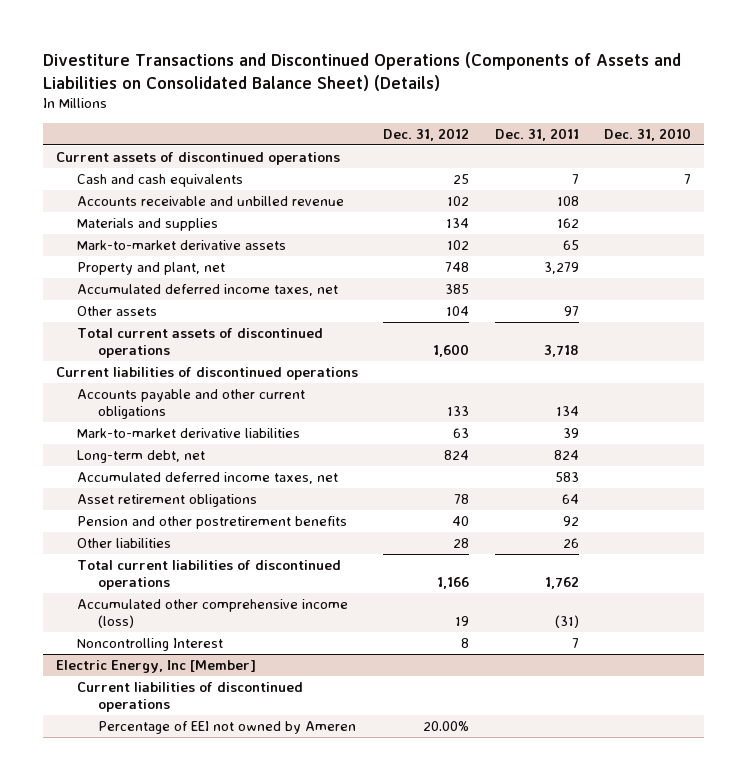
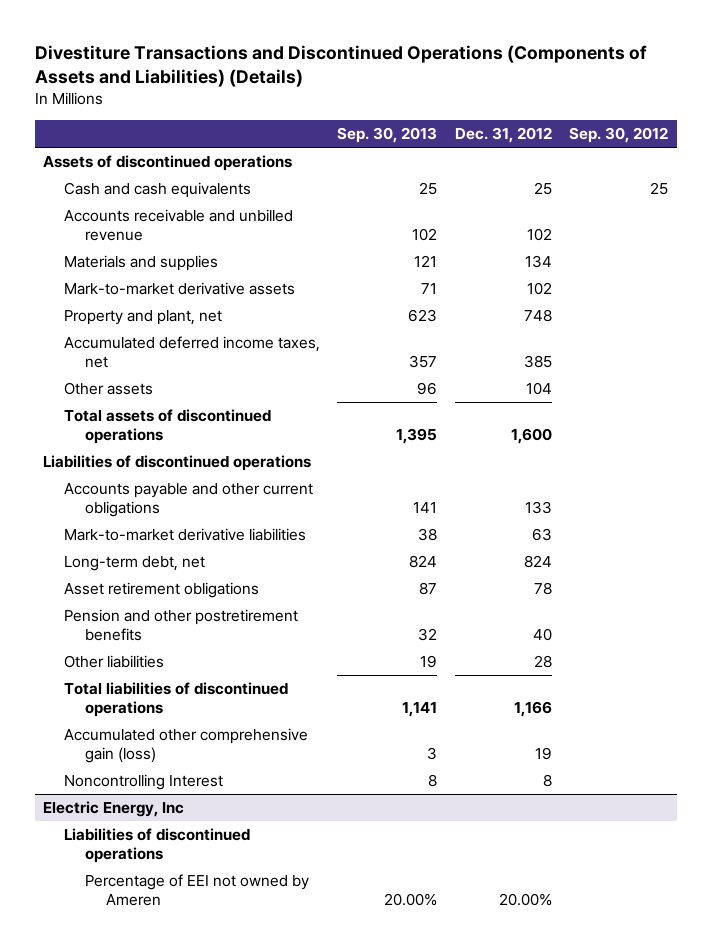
[43,51,682,91] Divestiture Transactions and Discontinued Operations (Components of Assets and Liabilities on Consolidated Balance Sheet) (Details) -> [34,44,647,88] Divestiture Transactions and Discontinued Operations (Components of Assets and Liabilities) (Details)
[494,127,579,141] Dec. 31, 2011 -> none
[604,127,692,141] Dec. 31, 2010 -> none
none -> [337,127,438,144] Sep. 30, 2013
none -> [569,127,669,144] Sep. 30, 2012
[55,151,340,165] Current assets of discontinued operations -> [43,155,293,172] Assets of discontinued operations
[76,327,323,359] Total current assets of discontinued operations -> [64,409,272,444] Total assets of discontinued operations
[55,366,358,380] Current liabilities of discontinued operations -> [43,455,312,472] Liabilities of discontinued operations
[76,471,338,484] Accumulated deferred income taxes, net -> none
[76,559,341,591] Total current liabilities of discontinued operations -> [64,682,289,717] Total liabilities of discontinued operations
[76,598,348,629] Accumulated other comprehensive income (loss) -> [64,728,309,763] Accumulated other comprehensive gain (loss)
[55,659,256,673] Electric Energy, Inc [Member] -> [43,801,185,818] Electric Energy, Inc
[76,681,303,713] Current liabilities of discontinued operations -> [64,828,251,863] Liabilities of discontinued operations

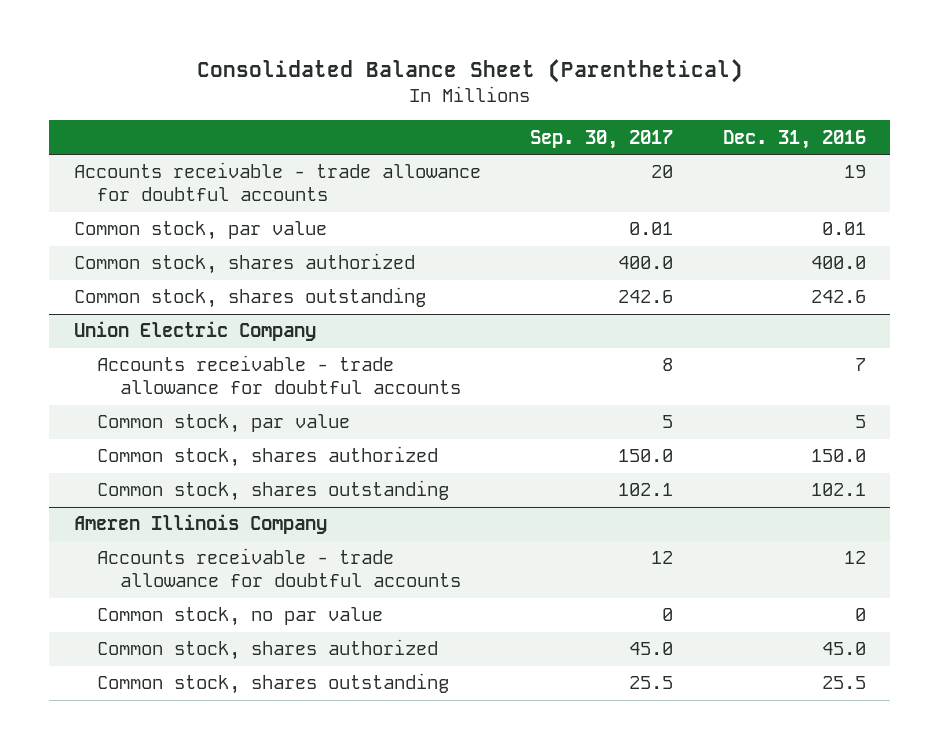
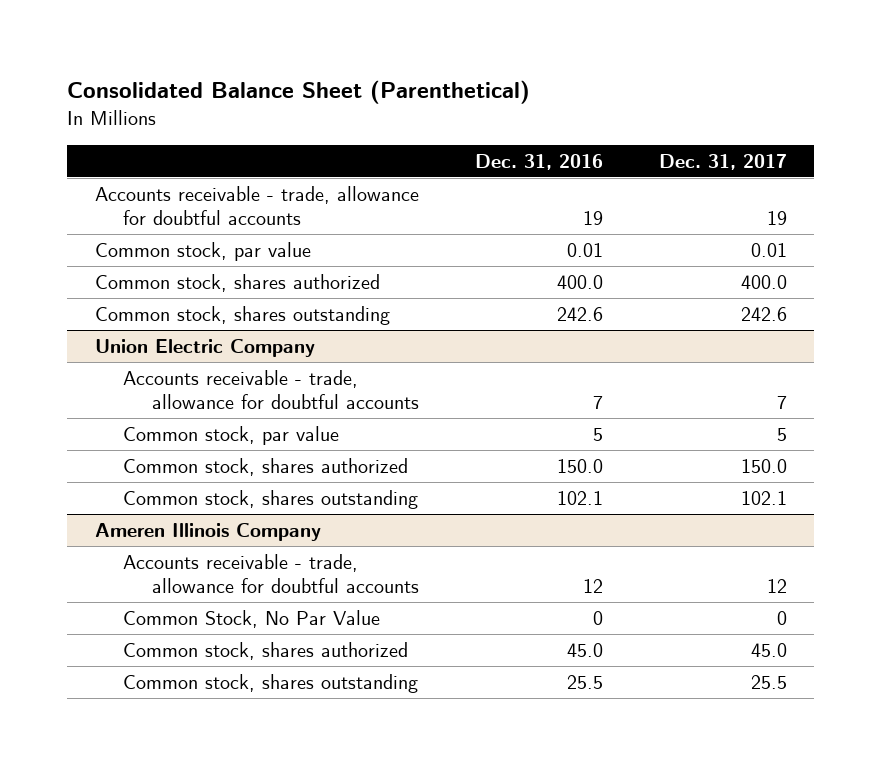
[530,129,674,149] Sep. 30, 2017 -> none
none -> [658,153,787,170] Dec. 31, 2017
[73,162,481,202] Accounts receivable - trade allowance for doubtful accounts -> [95,186,420,225] Accounts receivable - trade, allowance for doubtful accounts
[96,355,462,395] Accounts receivable - trade allowance for doubtful accounts -> [123,370,419,409] Accounts receivable - trade, allowance for doubtful accounts
[96,548,462,588] Accounts receivable - trade allowance for doubtful accounts -> [123,554,419,593] Accounts receivable - trade, allowance for doubtful accounts
[96,607,383,627] Common stock, no par value -> [123,610,381,629] Common Stock, No Par Value

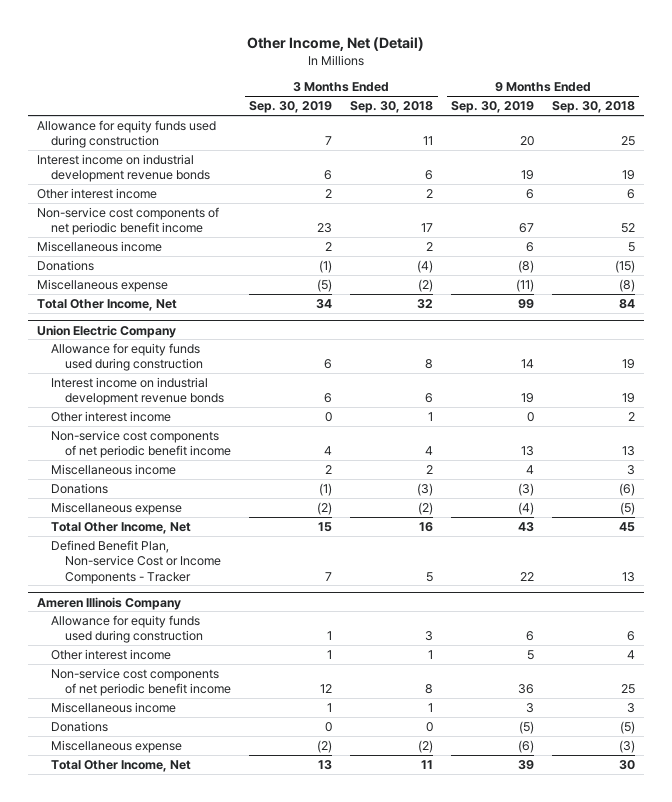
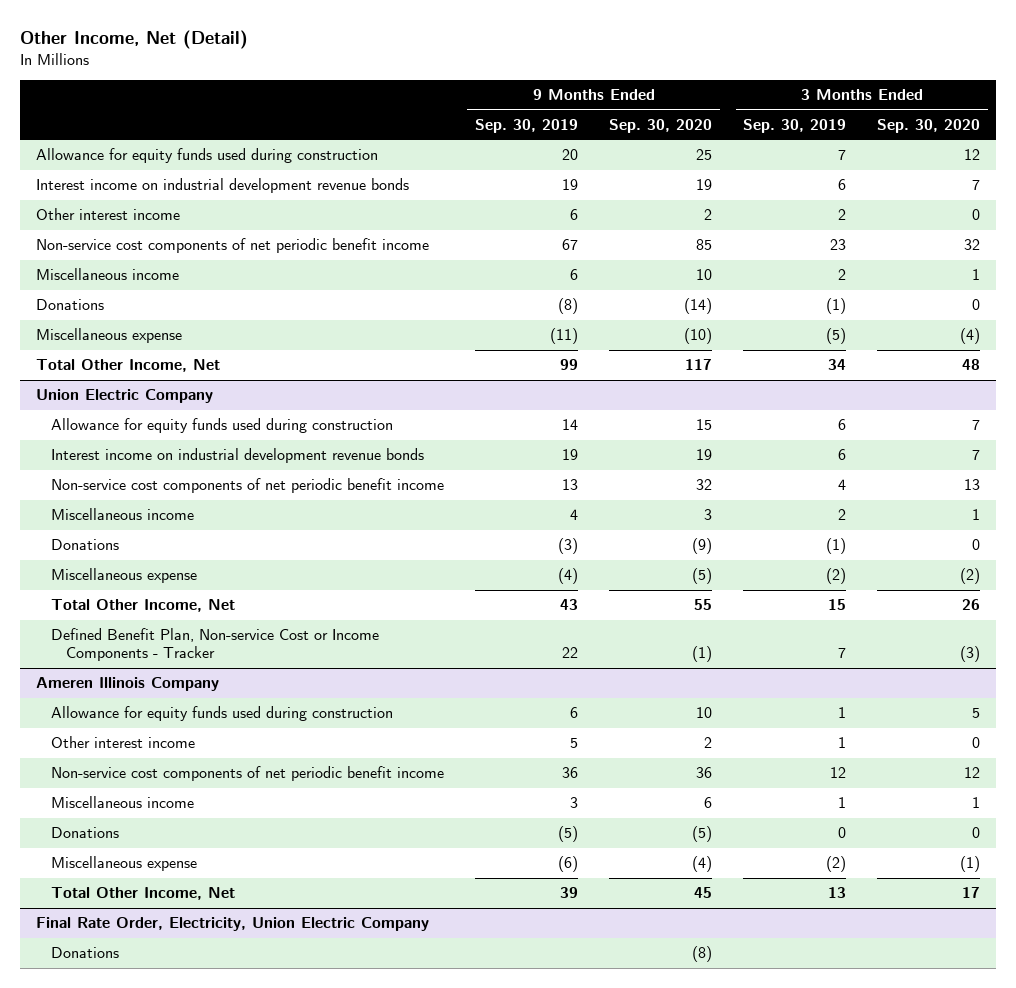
[350,101,434,114] Sep. 30, 2018 -> none
[551,101,635,114] Sep. 30, 2018 -> none
none -> [609,118,713,133] Sep. 30, 2020
none -> [877,118,981,133] Sep. 30, 2020
[51,410,172,422] Other interest income -> none
none -> [35,917,429,932] Final Rate Order, Electricity, Union Electric Company
none -> [51,947,120,959] Donations

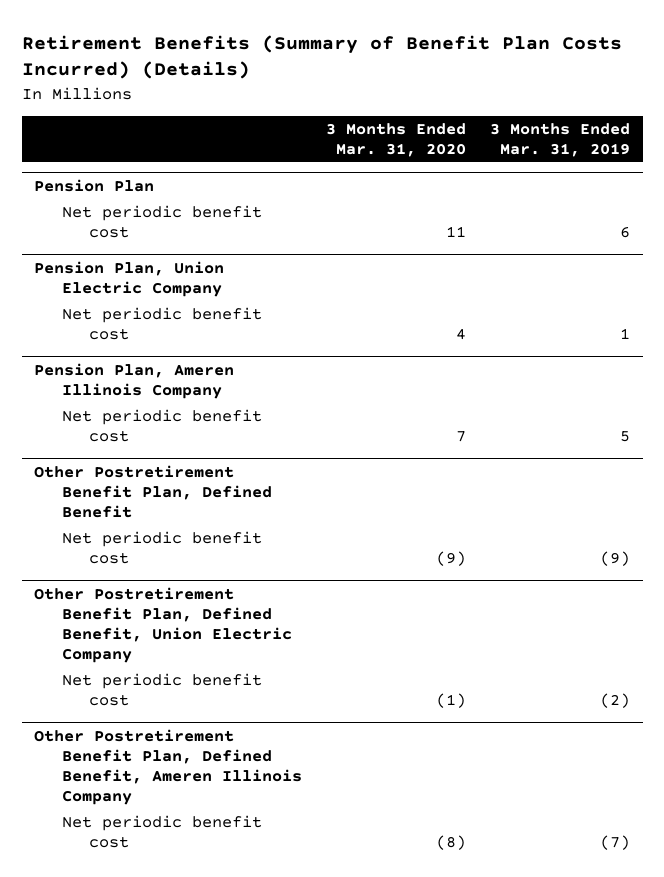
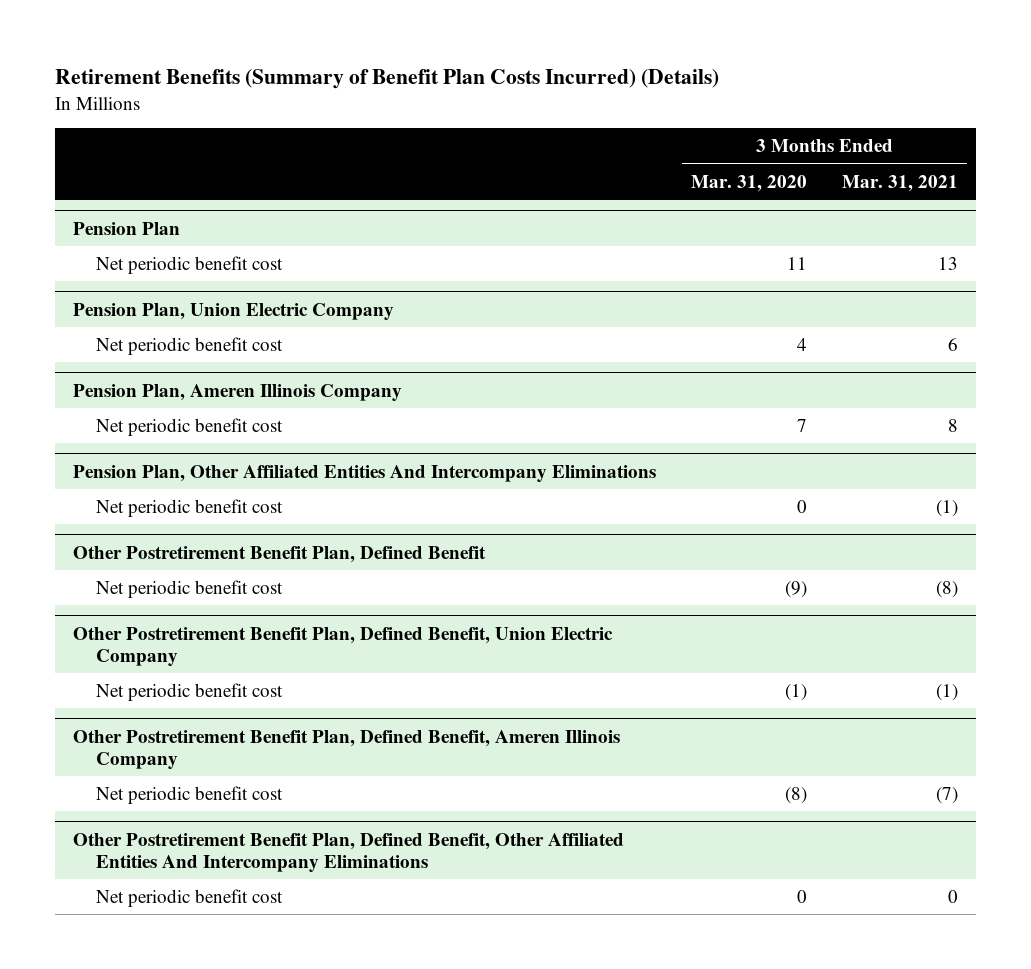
[490,122,631,157] 3 Months Ended Mar. 31, 2019 -> none
none -> [842,174,959,192] Mar. 31, 2021
none -> [72,464,656,482] Pension Plan, Other Affiliated Entities And Intercompany Eliminations
none -> [95,498,283,517] Net periodic benefit cost
none -> [72,832,624,872] Other Postretirement Benefit Plan, Defined Benefit, Other Affiliated Entities And Intercompany Eliminations
none -> [95,888,283,907] Net periodic benefit cost

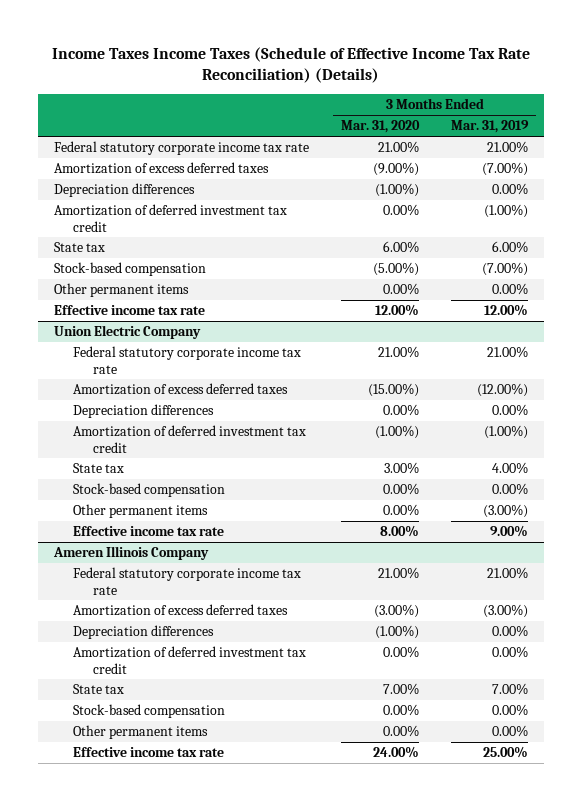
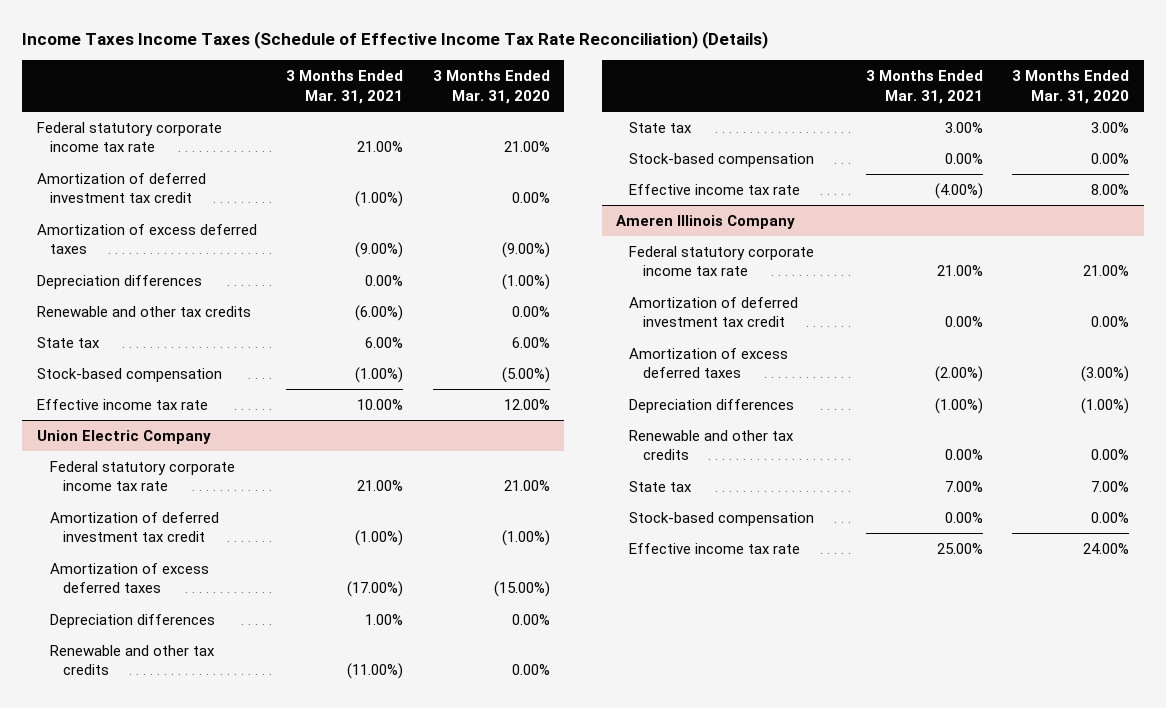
[451,120,530,134] Mar. 31, 2019 -> none
none -> [286,70,404,104] 3 Months Ended Mar. 31, 2021
[53,204,287,232] Amortization of deferred investment tax credit -> [36,172,206,204] Amortization of deferred investment tax credit
none -> [36,305,251,317] Renewable and other tax credits
[53,283,189,298] Other permanent items -> none
[73,425,307,453] Amortization of deferred investment tax credit -> [50,511,220,543] Amortization of deferred investment tax credit
none -> [50,644,216,676] Renewable and other tax credits
[73,504,209,519] Other permanent items -> none
[73,646,307,674] Amortization of deferred investment tax credit -> [629,296,799,328] Amortization of deferred investment tax credit
none -> [629,429,795,461] Renewable and other tax credits
[73,725,209,740] Other permanent items -> none

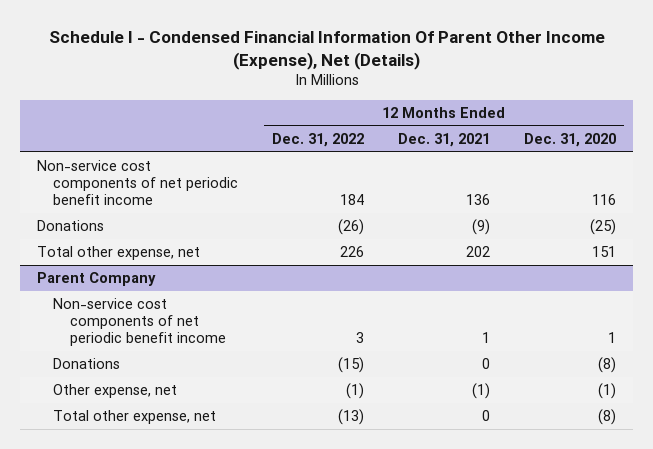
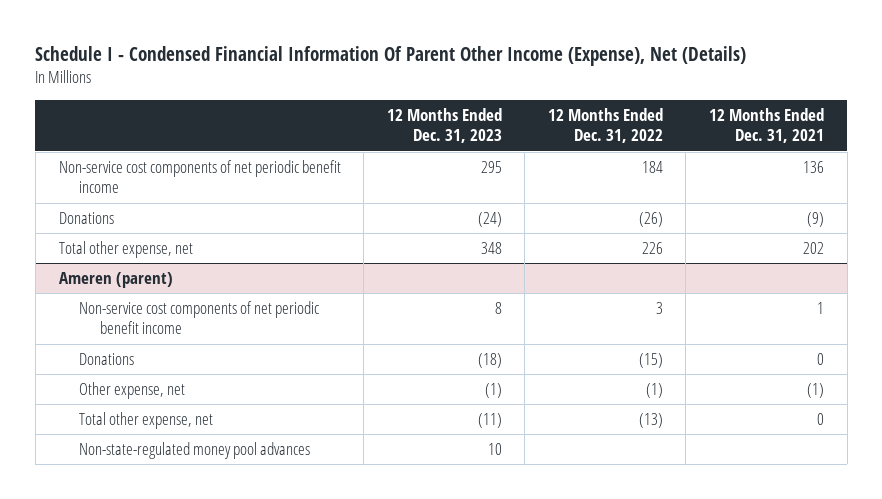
[523,132,616,147] Dec. 31, 2020 -> none
none -> [386,107,502,144] 12 Months Ended Dec. 31, 2023
[37,272,157,287] Parent Company -> [58,272,173,289] Ameren (parent)
none -> [79,442,311,460] Non-state-regulated money pool advances

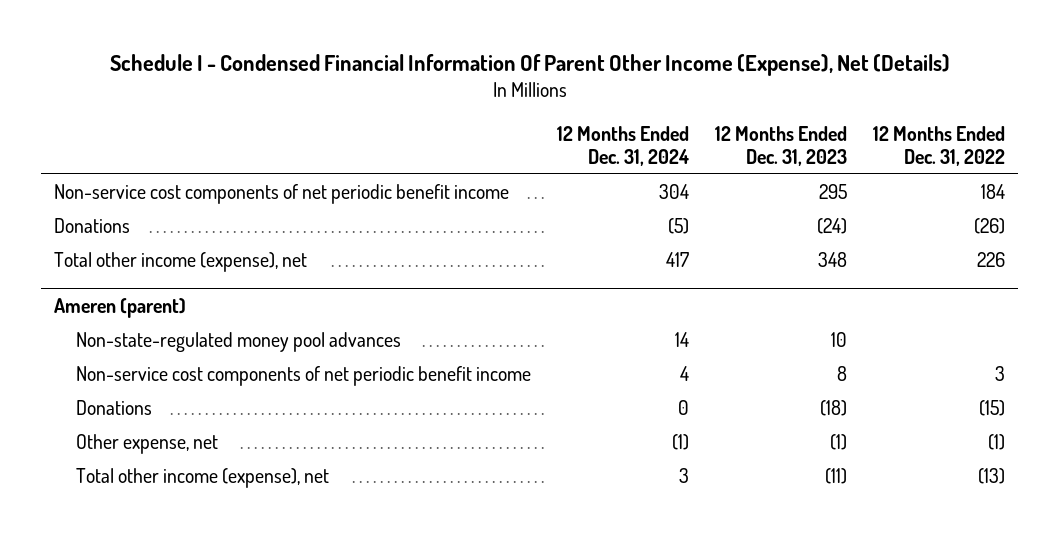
[708,107,824,144] 12 Months Ended Dec. 31, 2021 -> none
none -> [556,125,689,166] 12 Months Ended Dec. 31, 2024
[58,241,193,259] Total other expense, net -> [54,252,308,273] Total other income (expense), net
[79,442,311,460] Non-state-regulated money pool advances -> [75,332,401,353] Non-state-regulated money pool advances
[79,412,214,430] Total other expense, net -> [75,468,329,489] Total other income (expense), net

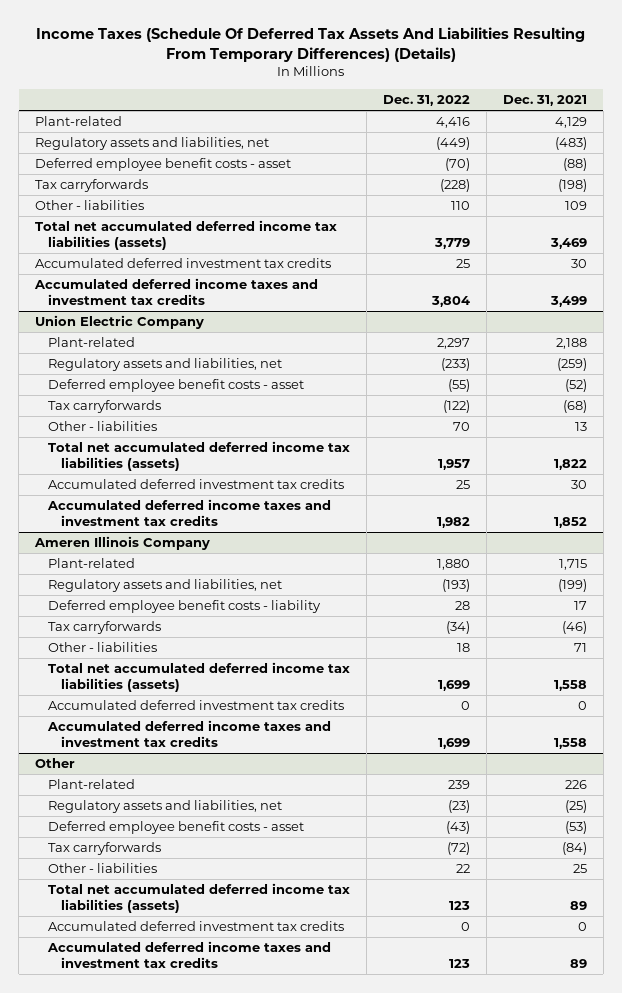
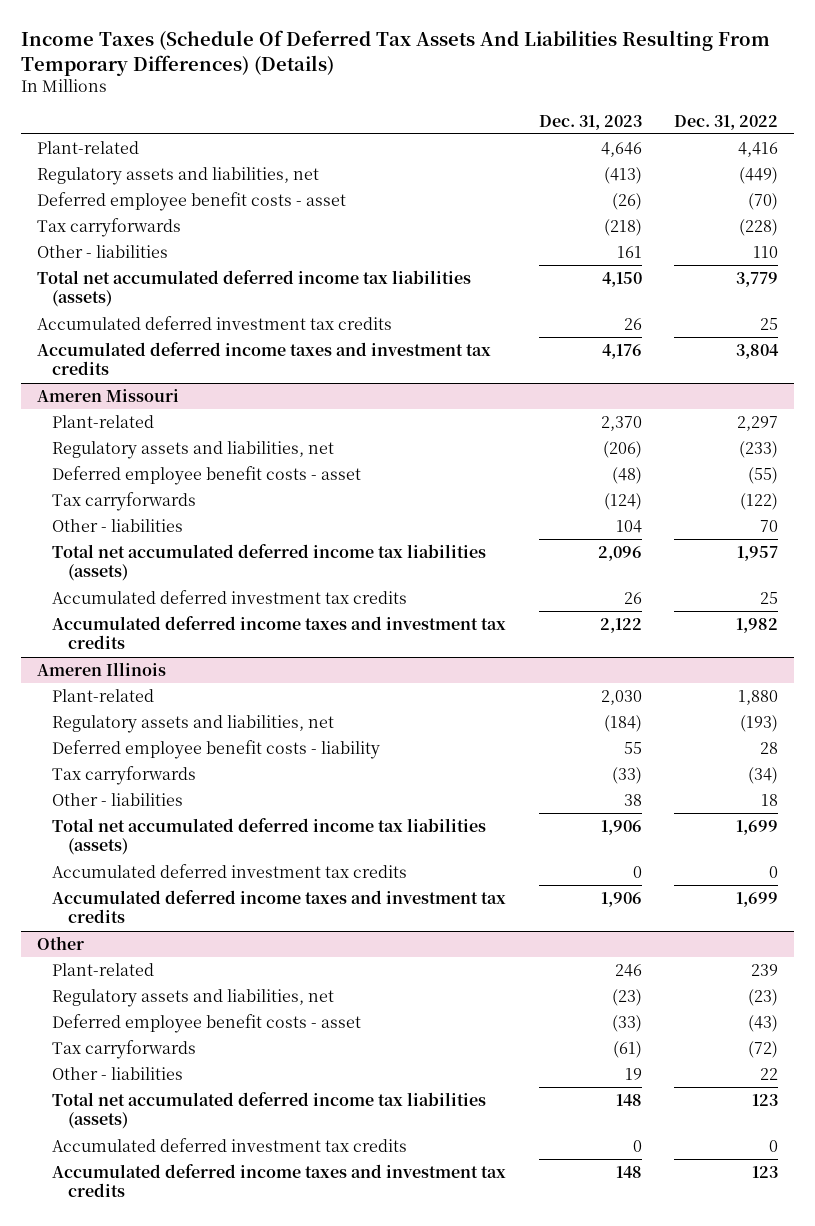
[502,94,587,106] Dec. 31, 2021 -> none
none -> [538,114,642,130] Dec. 31, 2023
[35,315,205,330] Union Electric Company -> [37,388,180,402] Ameren Missouri
[34,536,211,551] Ameren Illinois Company -> [37,661,167,676] Ameren Illinois

